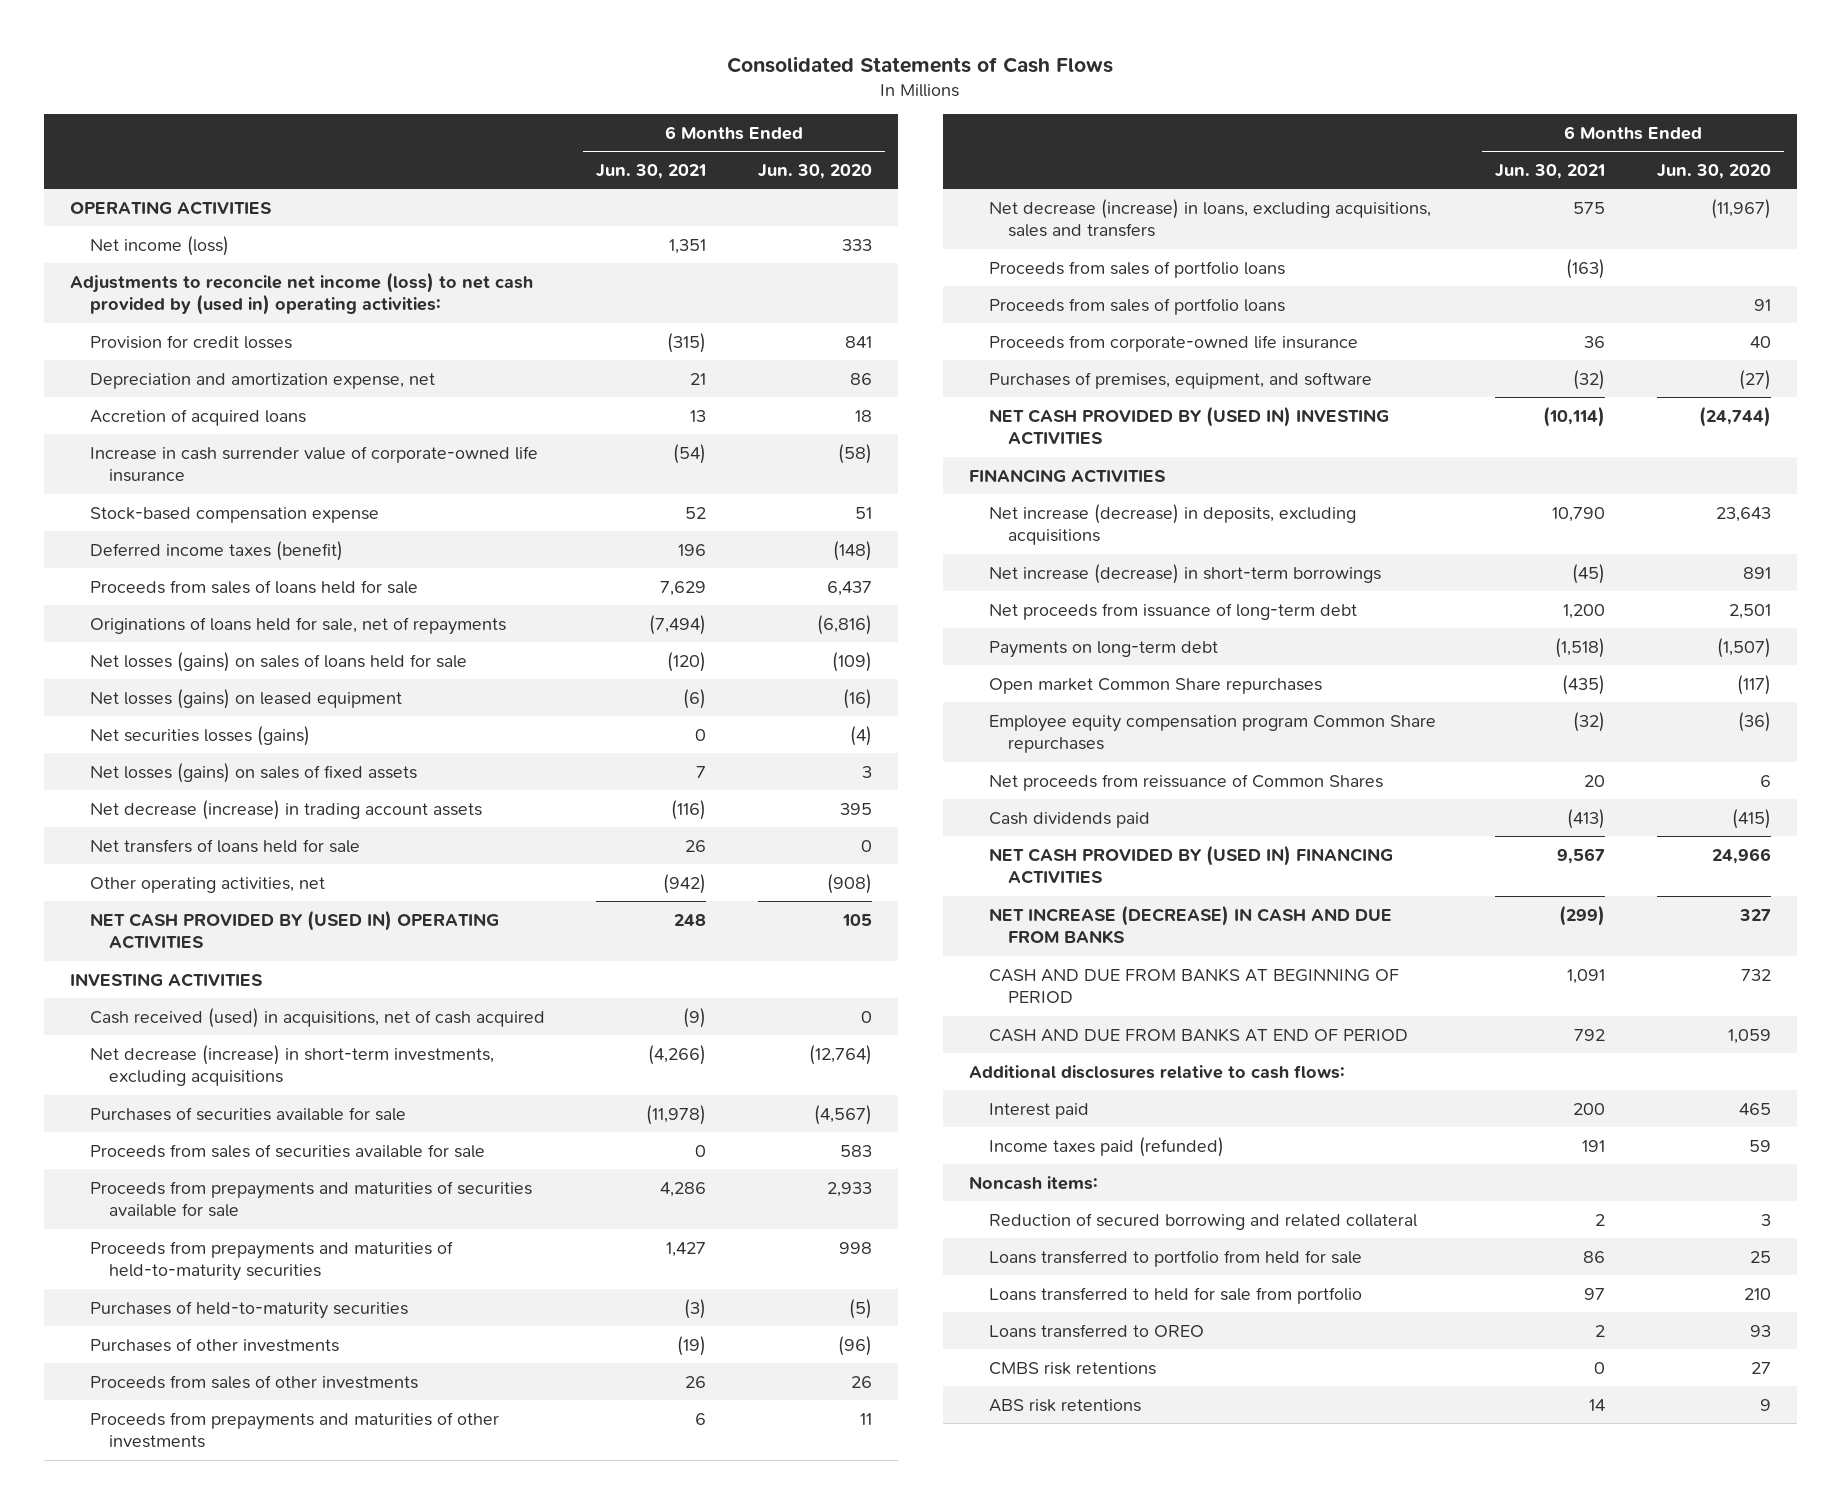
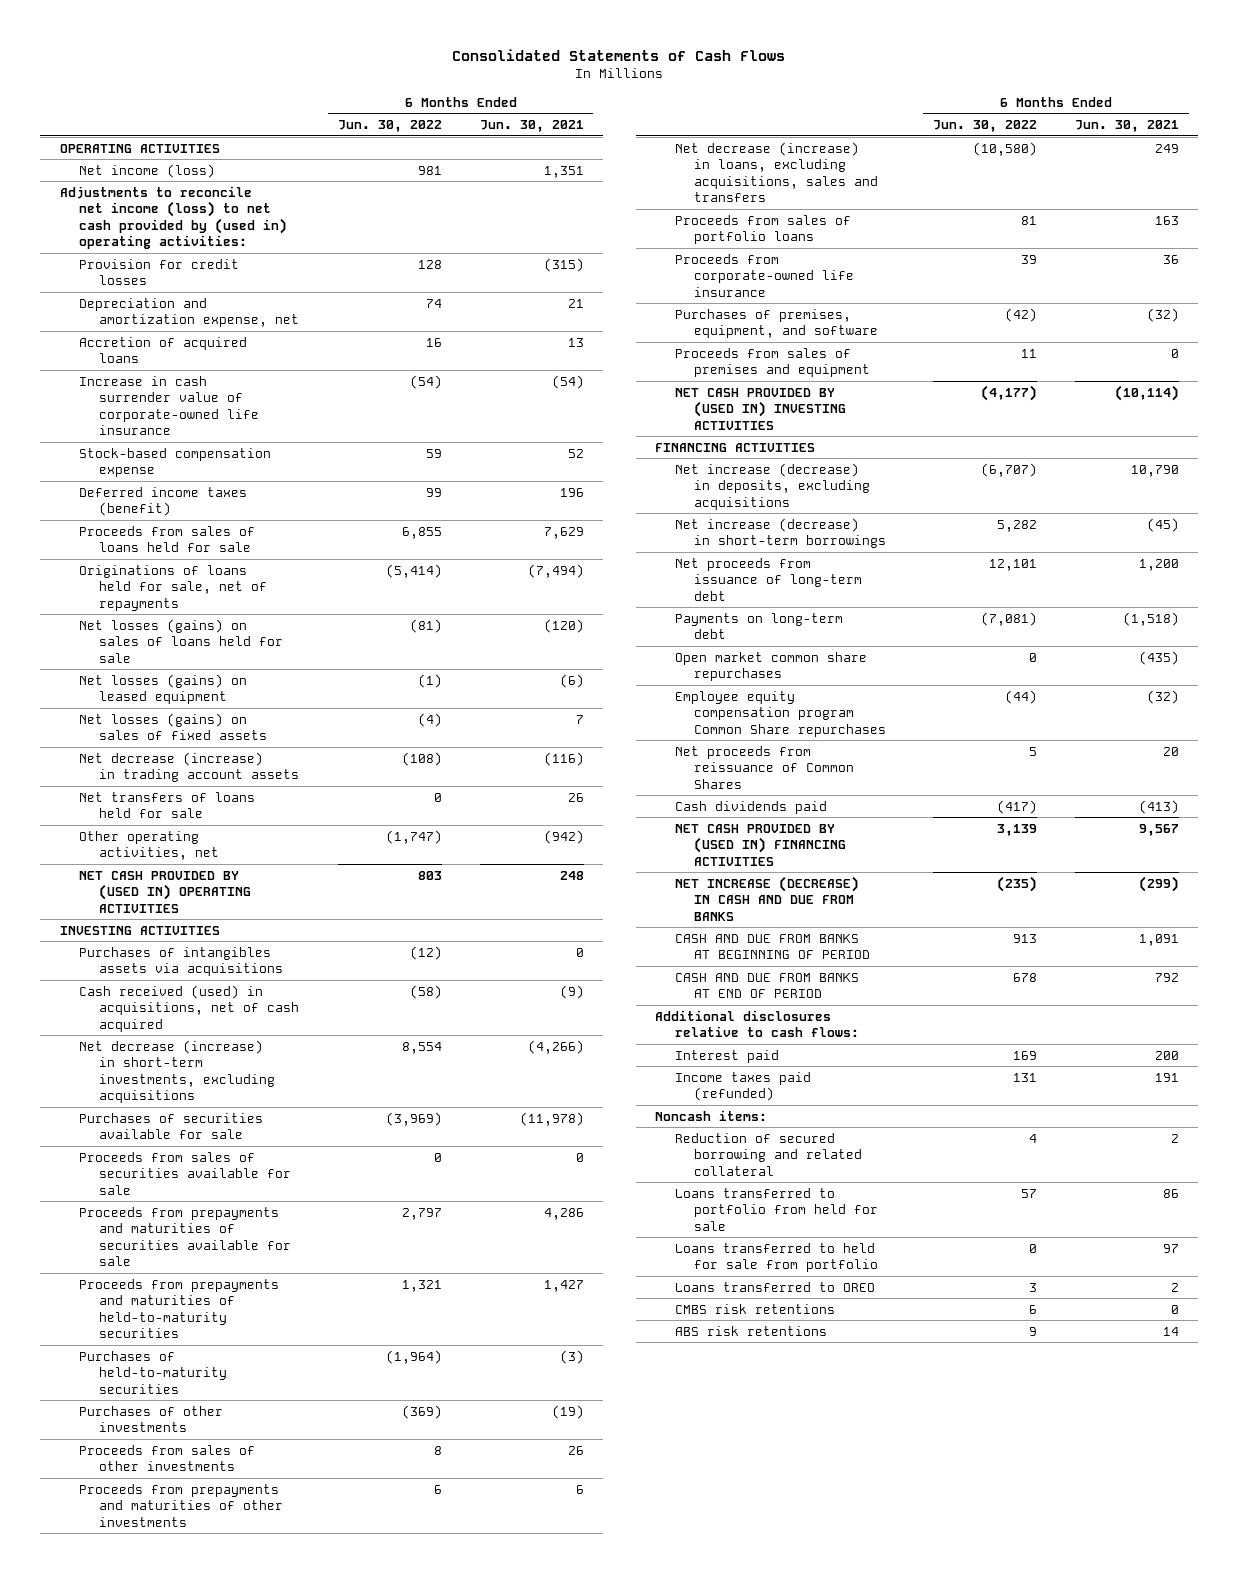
[758,163,873,179] Jun. 30, 2020 -> none
none -> [337,120,442,133] Jun. 30, 2022
[89,725,310,746] Net securities losses (gains) -> none
none -> [79,946,284,977] Purchases of intangibles assets via acquisitions
[988,297,1285,315] Proceeds from sales of portfolio loans -> none
[1573,201,1606,214] 575 -> [1154,143,1179,153] 249
[1566,258,1606,279] (163) -> [1154,215,1179,225] 163
none -> [674,347,871,378] Proceeds from sales of premises and equipment
[988,677,1322,694] Open market Common Share repurchases -> [674,651,867,682] Open market common share repurchases

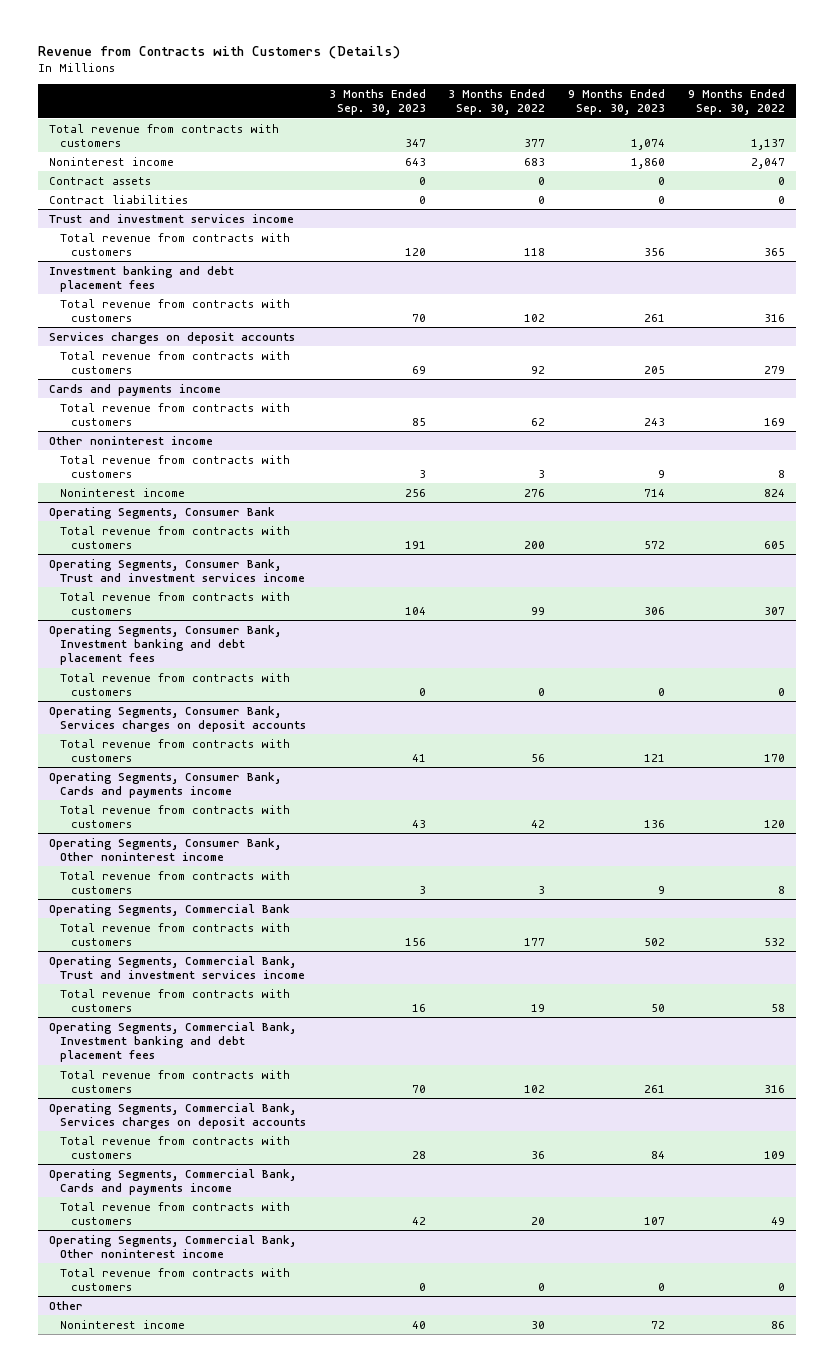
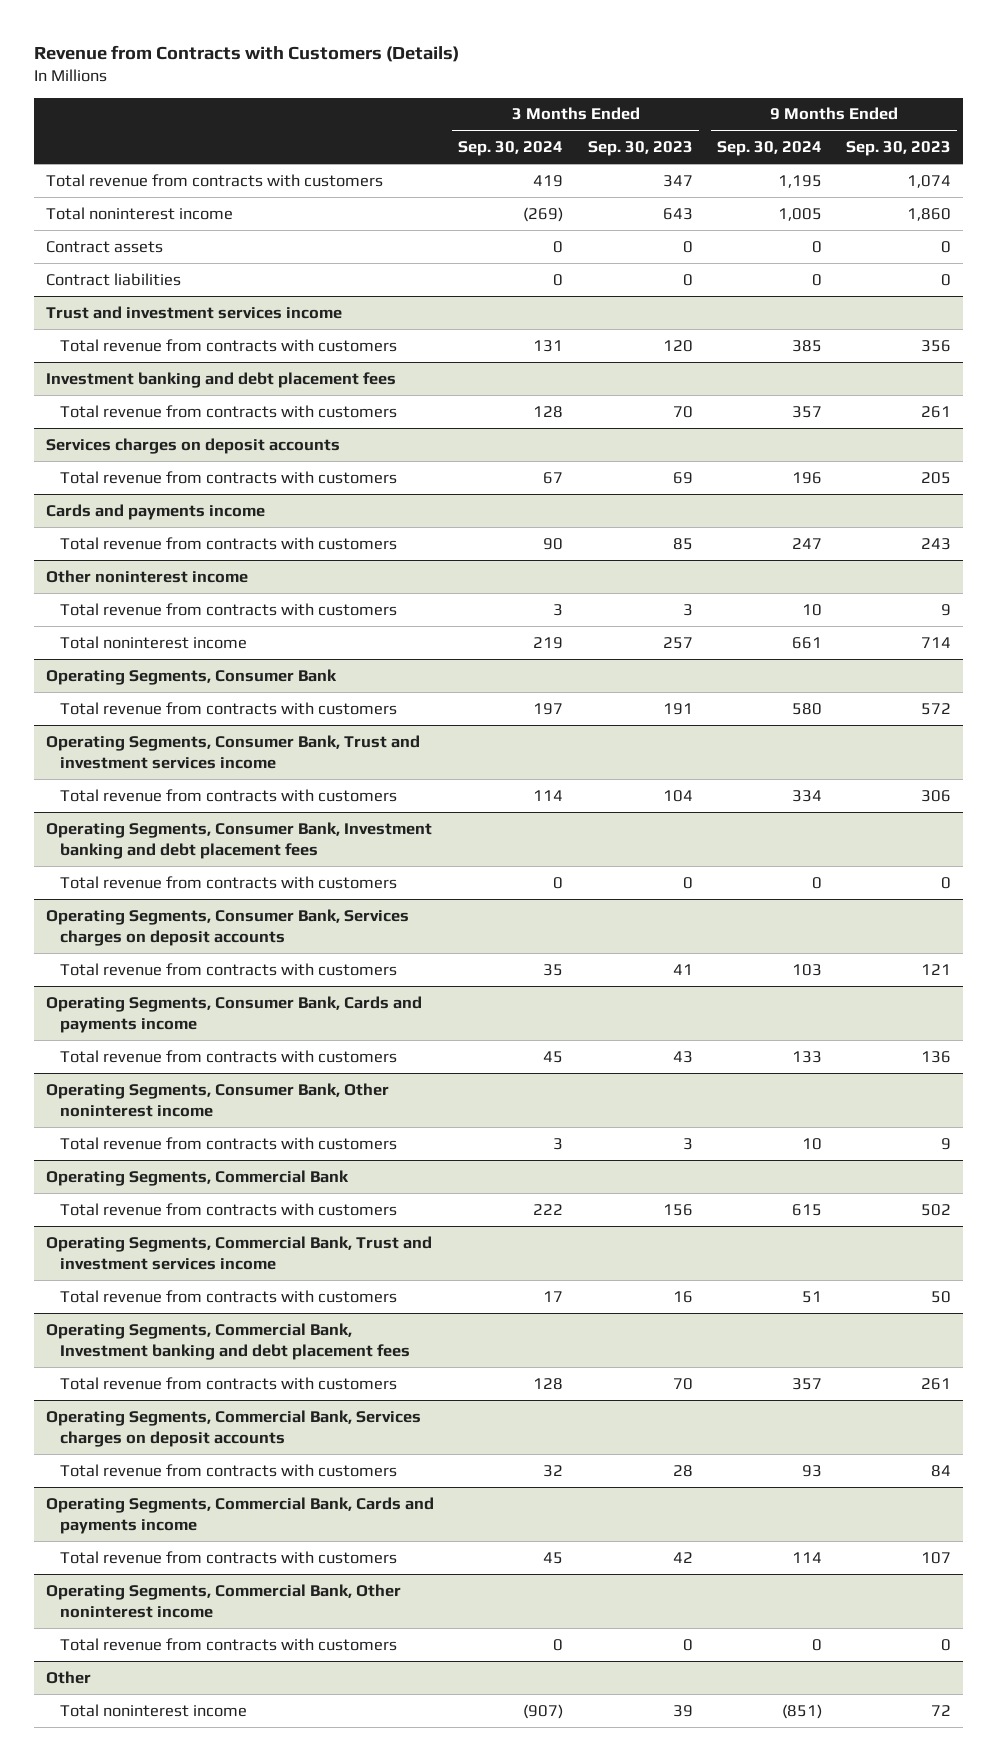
[448,89,546,116] 3 Months Ended Sep. 30, 2022 -> none
[687,89,785,116] 9 Months Ended Sep. 30, 2022 -> none
none -> [458,141,564,157] Sep. 30, 2024
none -> [716,141,822,157] Sep. 30, 2024
[49,156,175,166] Noninterest income -> [46,206,234,220] Total noninterest income
[60,487,186,497] Noninterest income -> [60,635,248,649] Total noninterest income
[404,488,426,497] 256 -> [662,636,693,649] 257
[60,1319,186,1329] Noninterest income -> [60,1703,248,1717] Total noninterest income
[411,1320,426,1329] 40 -> [672,1704,693,1717] 39

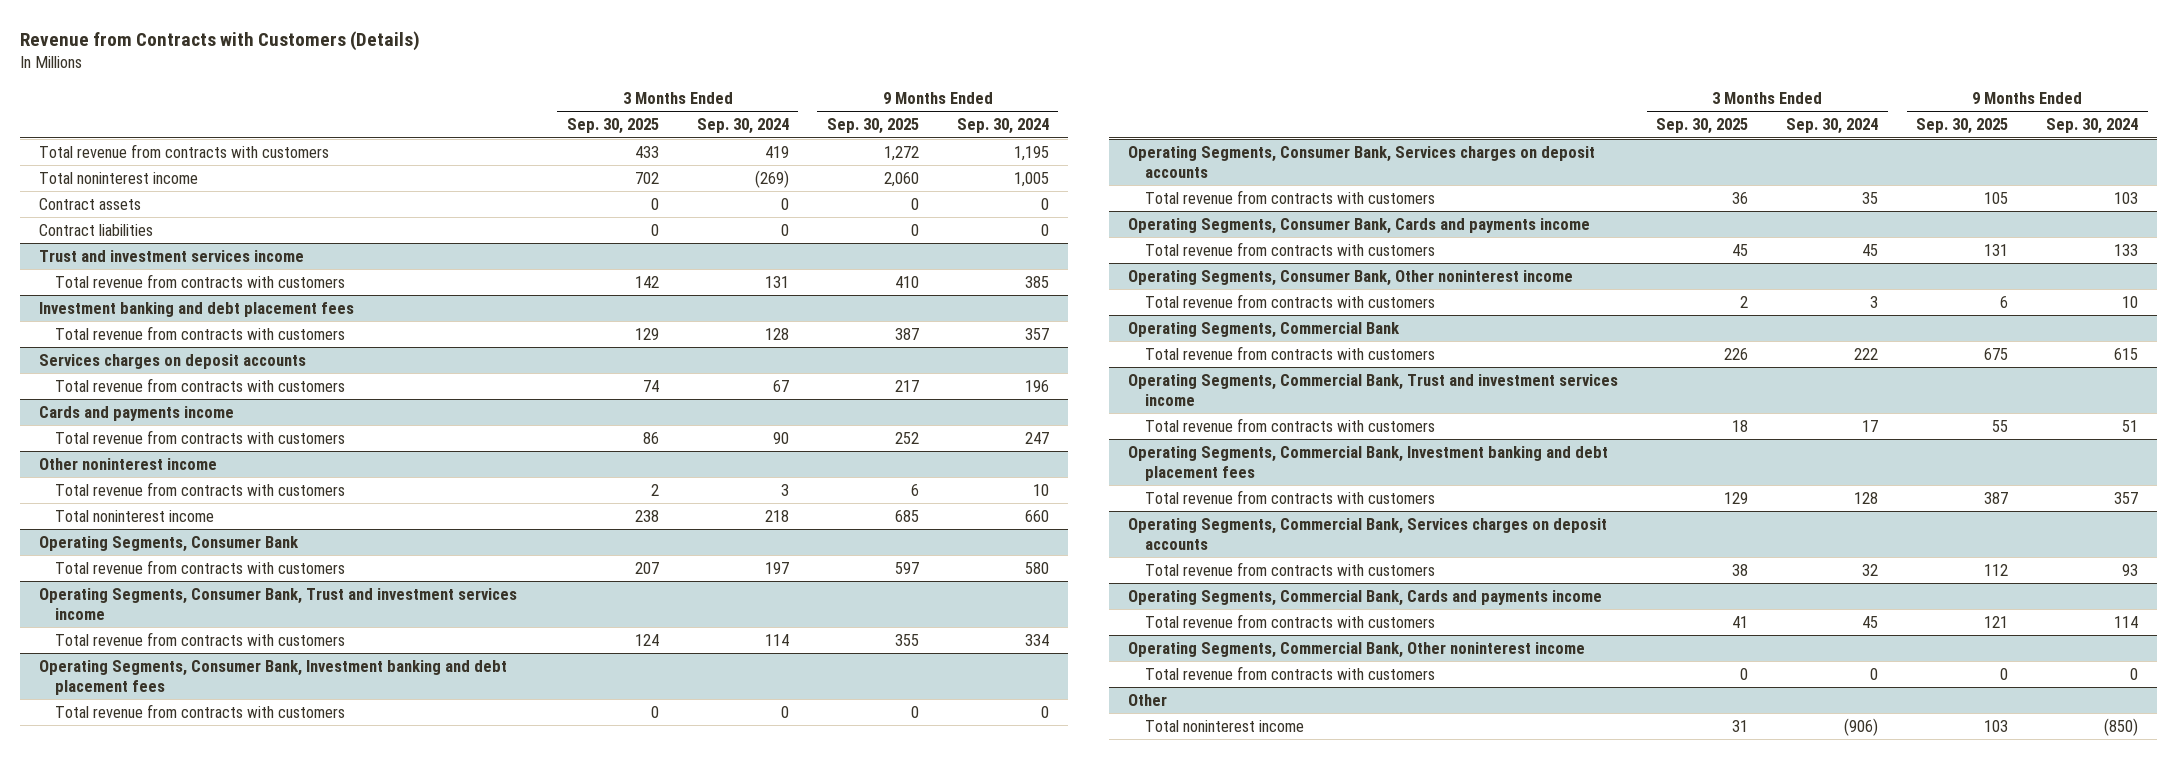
[587,141,693,157] Sep. 30, 2023 -> none
[846,141,952,157] Sep. 30, 2023 -> none
none -> [566,118,659,135] Sep. 30, 2025
none -> [826,118,919,135] Sep. 30, 2025
[533,636,564,649] 219 -> [764,510,789,523] 218
[791,636,822,649] 661 -> [1024,510,1049,523] 660
[523,1703,564,1719] (907) -> [1844,718,1879,737] (906)
[781,1703,822,1719] (851) -> [2104,718,2139,737] (850)

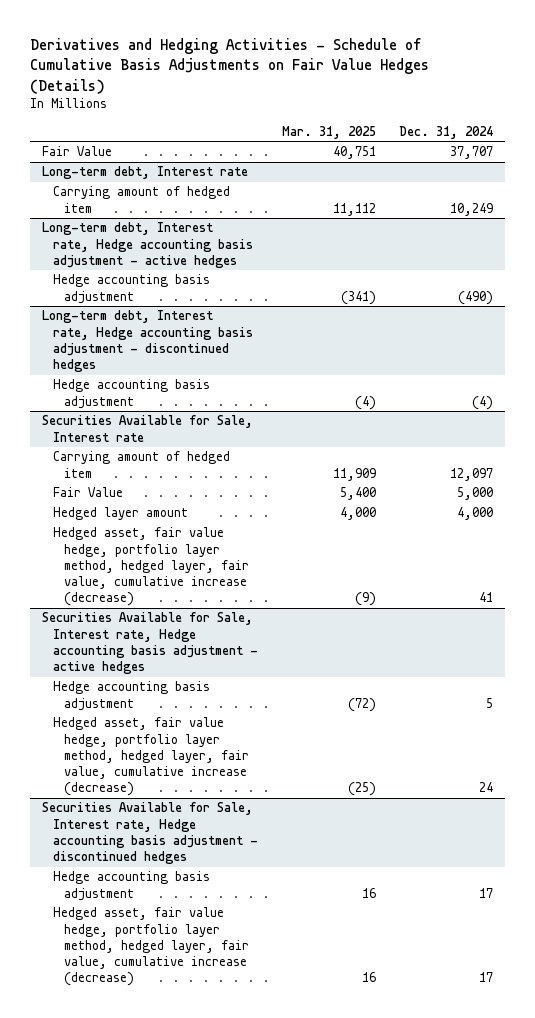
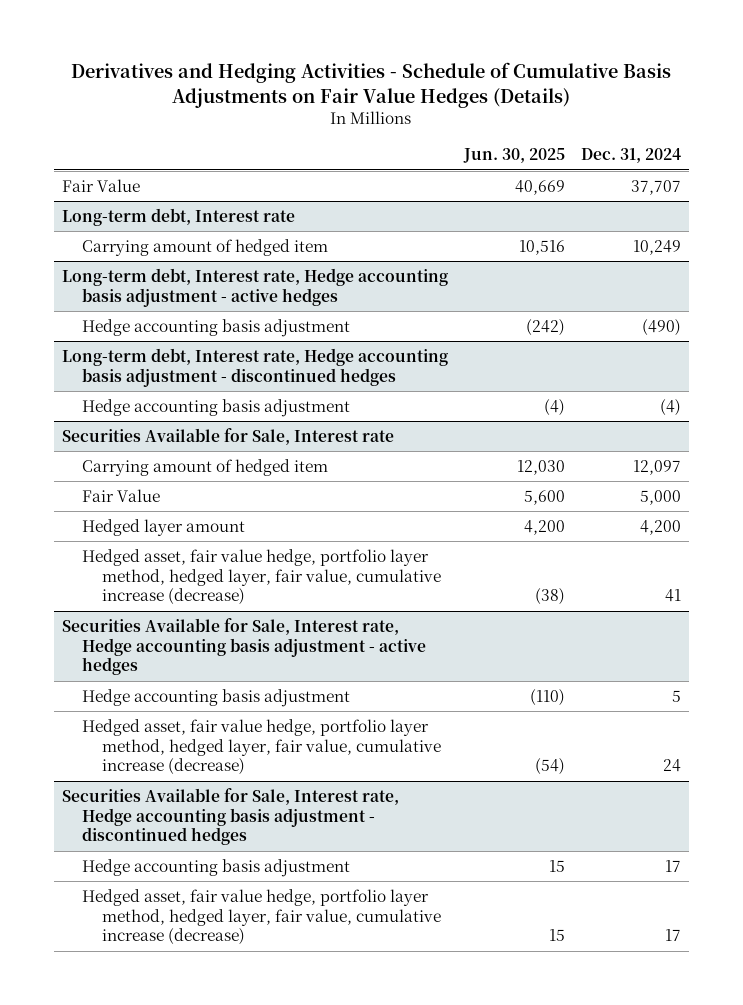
[281,125,376,139] Mar. 31, 2025 -> none
none -> [462,148,565,164] Jun. 30, 2025
[457,507,494,521] 4,000 -> [639,519,681,535] 4,200

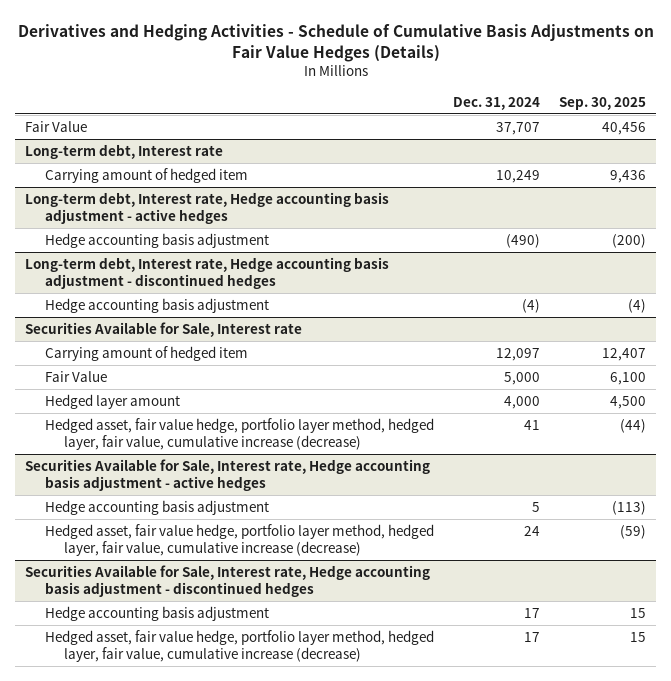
[462,148,565,164] Jun. 30, 2025 -> none
none -> [559,96,647,110] Sep. 30, 2025
[639,519,681,535] 4,200 -> [503,396,540,410] 4,000

